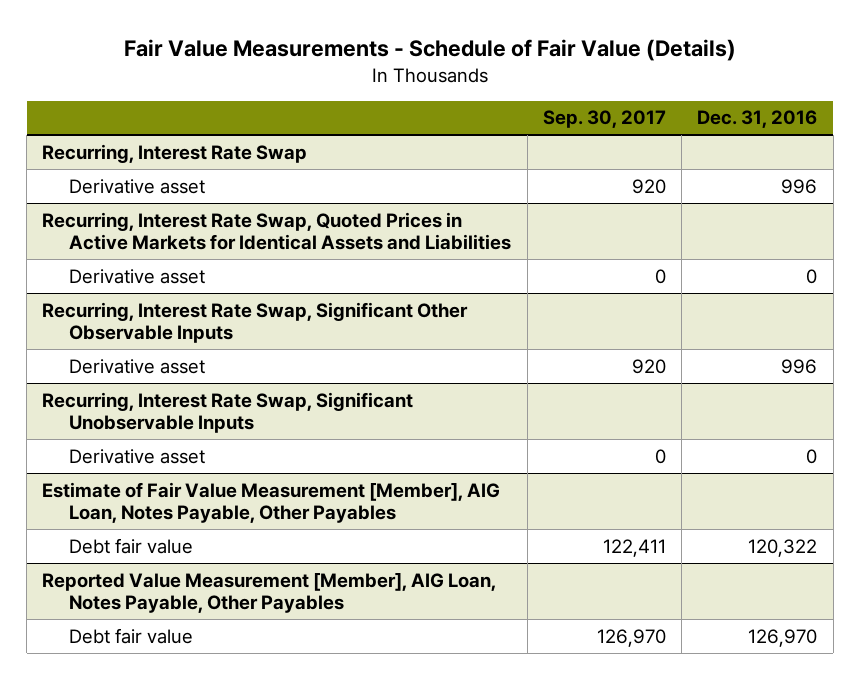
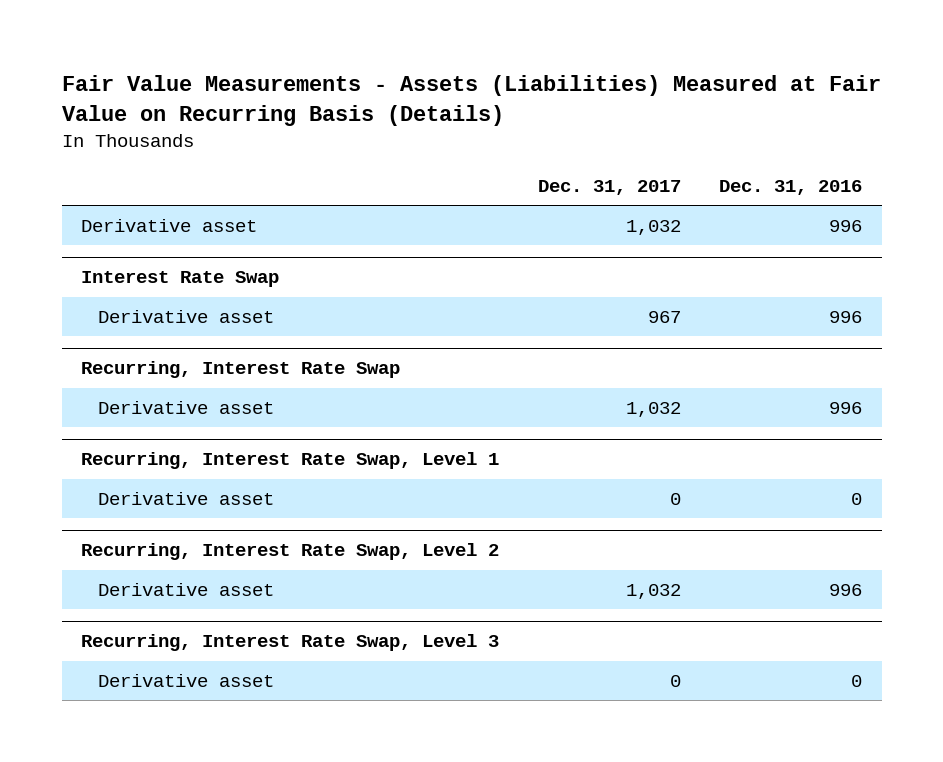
[123,39,736,62] Fair Value Measurements - Schedule of Fair Value (Details) -> [61,75,881,126] Fair Value Measurements - Assets (Liabilities) Measured at Fair Value on Recurring Basis (Details)
[542,110,666,129] Sep. 30, 2017 -> none
none -> [537,179,681,195] Dec. 31, 2017
none -> [81,219,258,233] Derivative asset
none -> [81,271,280,288] Interest Rate Swap
none -> [98,310,275,324] Derivative asset
[42,211,512,250] Recurring, Interest Rate Swap, Quoted Prices in Active Markets for Identical Assets and Liabilities -> none
none -> [81,452,500,470] Recurring, Interest Rate Swap, Level 1
[42,301,469,343] Recurring, Interest Rate Swap, Significant Other Observable Inputs -> none
none -> [81,543,500,561] Recurring, Interest Rate Swap, Level 2
[42,391,414,433] Recurring, Interest Rate Swap, Significant Unobservable Inputs -> none
none -> [81,634,500,652] Recurring, Interest Rate Swap, Level 3
[42,481,501,523] Estimate of Fair Value Measurement [Member], AIG Loan, Notes Payable, Other Payables -> none
[69,537,194,554] Debt fair value -> none
[42,572,497,613] Reported Value Measurement [Member], AIG Loan, Notes Payable, Other Payables -> none
[69,627,194,644] Debt fair value -> none

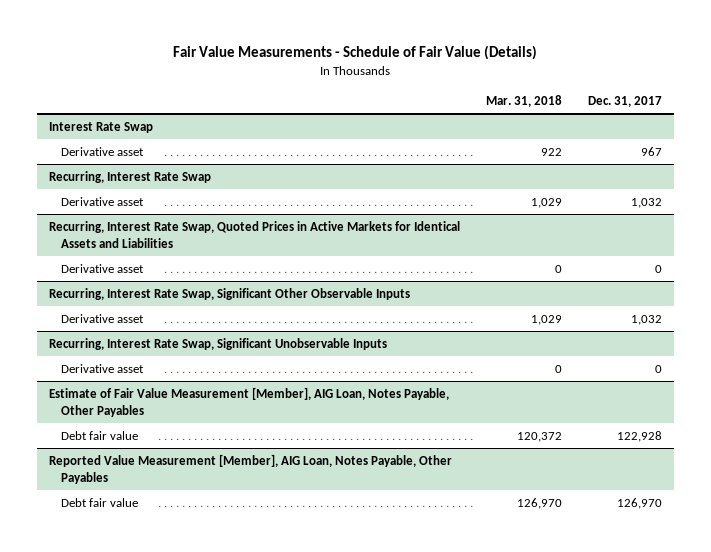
[61,75,881,126] Fair Value Measurements - Assets (Liabilities) Measured at Fair Value on Recurring Basis (Details) -> [173,44,538,60] Fair Value Measurements - Schedule of Fair Value (Details)
[719,179,863,195] Dec. 31, 2016 -> none
none -> [485,94,562,107] Mar. 31, 2018
[81,219,258,233] Derivative asset -> none
[81,452,500,470] Recurring, Interest Rate Swap, Level 1 -> none
none -> [49,220,461,248] Recurring, Interest Rate Swap, Quoted Prices in Active Markets for Identical Assets and Liabilities
[81,543,500,561] Recurring, Interest Rate Swap, Level 2 -> none
none -> [49,287,411,300] Recurring, Interest Rate Swap, Significant Other Observable Inputs
[81,634,500,652] Recurring, Interest Rate Swap, Level 3 -> none
none -> [49,337,388,350] Recurring, Interest Rate Swap, Significant Unobservable Inputs
none -> [49,386,450,417] Estimate of Fair Value Measurement [Member], AIG Loan, Notes Payable, Other Payables
none -> [60,430,138,440] Debt fair value
none -> [49,453,453,484] Reported Value Measurement [Member], AIG Loan, Notes Payable, Other Payables
none -> [60,497,138,507] Debt fair value

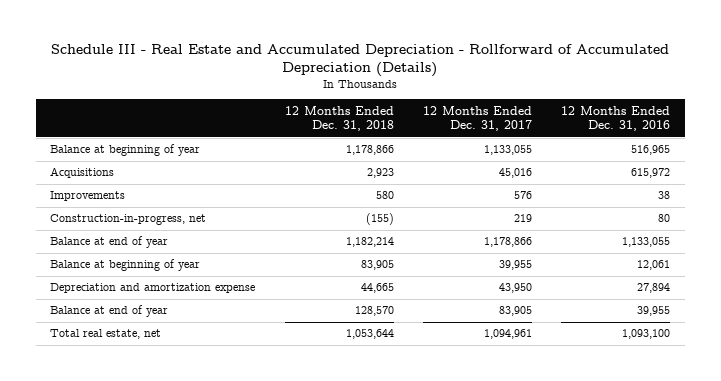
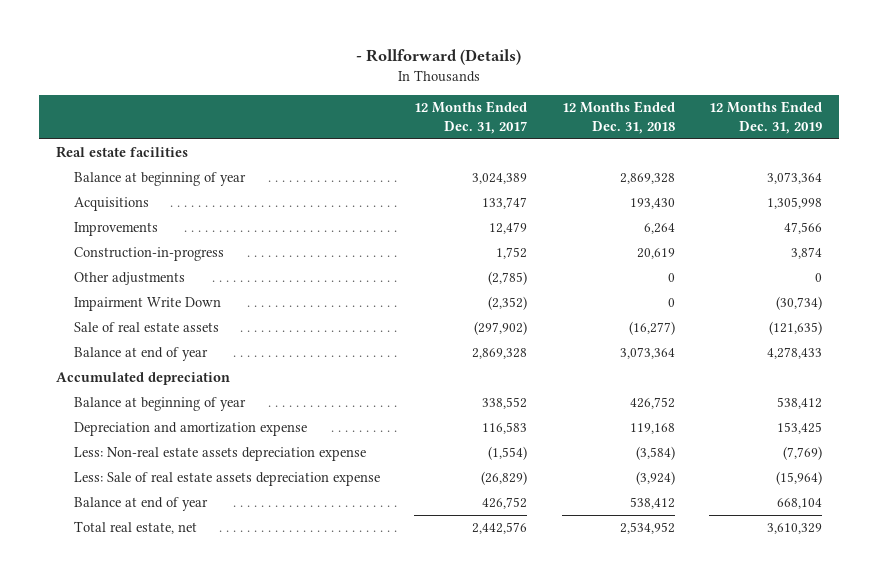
[51,43,670,77] Schedule III - Real Estate and Accumulated Depreciation - Rollforward of Accumulated Depreciation (Details) -> [356,49,522,66] - Rollforward (Details)
[561,105,671,132] 12 Months Ended Dec. 31, 2016 -> none
none -> [708,101,822,134] 12 Months Ended Dec. 31, 2019
none -> [56,146,189,159] Real estate facilities
[345,145,394,156] 1,178,866 -> [619,173,675,185] 2,869,328
[484,145,533,156] 1,133,055 -> [472,173,528,185] 3,024,389
[366,168,394,179] 2,923 -> [629,198,675,210] 193,430
[499,168,533,179] 45,016 -> [482,197,528,210] 133,747
[375,191,394,200] 580 -> [643,223,675,235] 6,264
[514,191,533,200] 576 -> [489,222,528,235] 12,479
[50,214,207,226] Construction-in-progress, net -> [74,247,225,262] Construction-in-progress
[365,213,394,226] (155) -> [636,248,675,260] 20,619
[514,214,533,223] 219 -> [496,247,528,260] 1,752
none -> [74,272,186,286] Other adjustments
none -> [74,297,222,312] Impairment Write Down
none -> [74,322,220,333] Sale of real estate assets
[345,237,394,248] 1,182,214 -> [619,347,675,360] 3,073,364
[484,237,533,248] 1,178,866 -> [472,348,528,360] 2,869,328
none -> [56,372,231,386] Accumulated depreciation
[360,260,394,271] 83,905 -> [629,397,675,410] 426,752
[499,260,533,271] 39,955 -> [482,397,528,410] 338,552
[360,283,394,294] 44,665 -> [629,423,675,435] 119,168
[499,283,533,294] 43,950 -> [482,422,528,435] 116,583
none -> [74,447,367,462] Less: Non-real estate assets depreciation expense
none -> [74,472,381,487] Less: Sale of real estate assets depreciation expense
[354,306,394,317] 128,570 -> [629,497,675,510] 538,412
[499,306,533,317] 83,905 -> [482,497,528,510] 426,752
[345,329,394,340] 1,053,644 -> [619,522,675,535] 2,534,952
[484,329,533,340] 1,094,961 -> [472,522,528,535] 2,442,576

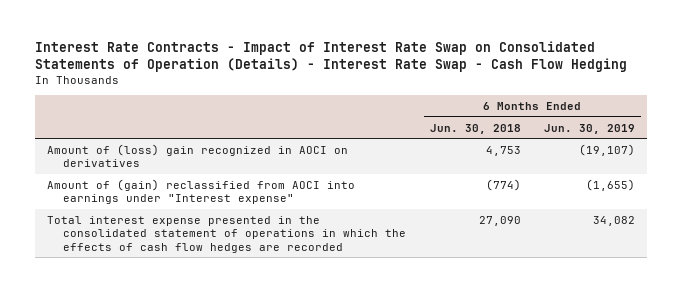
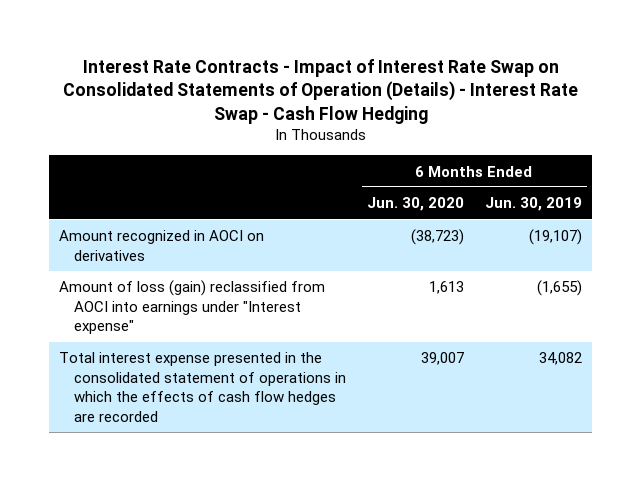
[429,123,521,134] Jun. 30, 2018 -> none
none -> [367,197,465,212] Jun. 30, 2020
[46,143,348,168] Amount of (loss) gain recognized in AOCI on derivatives -> [59,230,265,261] Amount recognized in AOCI on derivatives
[46,178,355,205] Amount of (gain) reclassified from AOCI into earnings under "Interest expense" -> [59,280,326,335] Amount of loss (gain) reclassified from AOCI into earnings under "Interest expense"

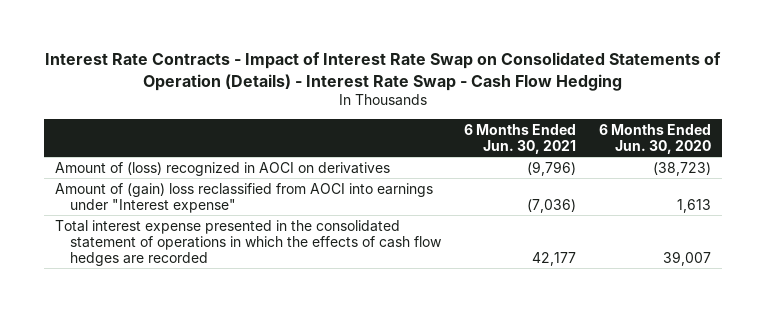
[484,197,582,212] Jun. 30, 2019 -> none
none -> [463,123,576,154] 6 Months Ended Jun. 30, 2021
[59,230,265,261] Amount recognized in AOCI on derivatives -> [55,161,391,176] Amount of (loss) recognized in AOCI on derivatives
[59,280,326,335] Amount of loss (gain) reclassified from AOCI into earnings under "Interest expense" -> [55,182,434,213] Amount of (gain) loss reclassified from AOCI into earnings under "Interest expense"

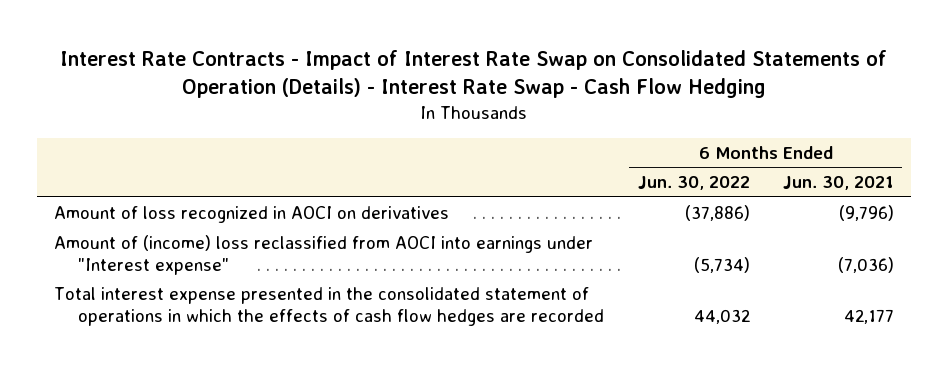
[598,123,711,154] 6 Months Ended Jun. 30, 2020 -> none
none -> [637,176,750,191] Jun. 30, 2022
[55,161,391,176] Amount of (loss) recognized in AOCI on derivatives -> [54,206,450,224] Amount of loss recognized in AOCI on derivatives
[55,182,434,213] Amount of (gain) loss reclassified from AOCI into earnings under "Interest expense" -> [54,235,594,275] Amount of (income) loss reclassified from AOCI into earnings under "Interest expense"

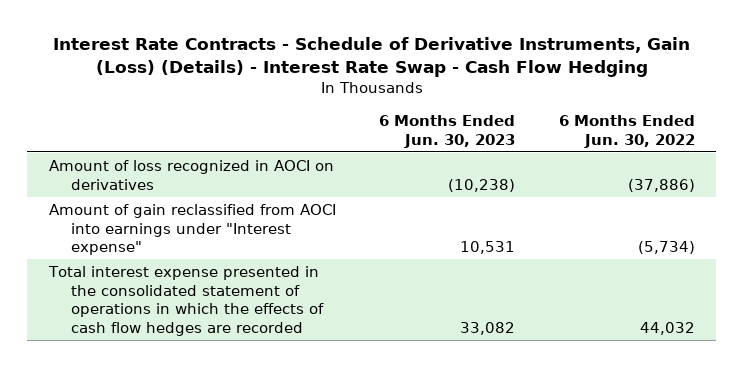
[59,49,887,99] Interest Rate Contracts - Impact of Interest Rate Swap on Consolidated Statements of Operation (Details) - Interest Rate Swap - Cash Flow Hedging -> [52,37,690,78] Interest Rate Contracts - Schedule of Derivative Instruments, Gain (Loss) (Details) - Interest Rate Swap - Cash Flow Hedging
[782,176,894,191] Jun. 30, 2021 -> none
none -> [379,115,516,148] 6 Months Ended Jun. 30, 2023
[54,235,594,275] Amount of (income) loss reclassified from AOCI into earnings under "Interest expense" -> [48,204,336,256] Amount of gain reclassified from AOCI into earnings under "Interest expense"

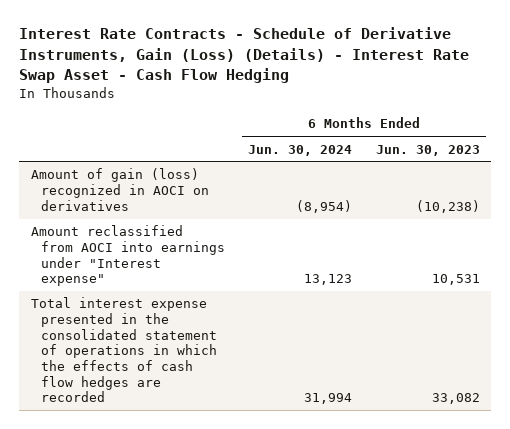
[52,37,690,78] Interest Rate Contracts - Schedule of Derivative Instruments, Gain (Loss) (Details) - Interest Rate Swap - Cash Flow Hedging -> [18,27,469,83] Interest Rate Contracts - Schedule of Derivative Instruments, Gain (Loss) (Details) - Interest Rate Swap Asset - Cash Flow Hedging
[558,115,695,148] 6 Months Ended Jun. 30, 2022 -> none
none -> [248,144,353,156] Jun. 30, 2024
[48,160,334,190] Amount of loss recognized in AOCI on derivatives -> [30,168,209,211] Amount of gain (loss) recognized in AOCI on derivatives
[48,204,336,256] Amount of gain reclassified from AOCI into earnings under "Interest expense" -> [30,225,225,287] Amount reclassified from AOCI into earnings under "Interest expense"

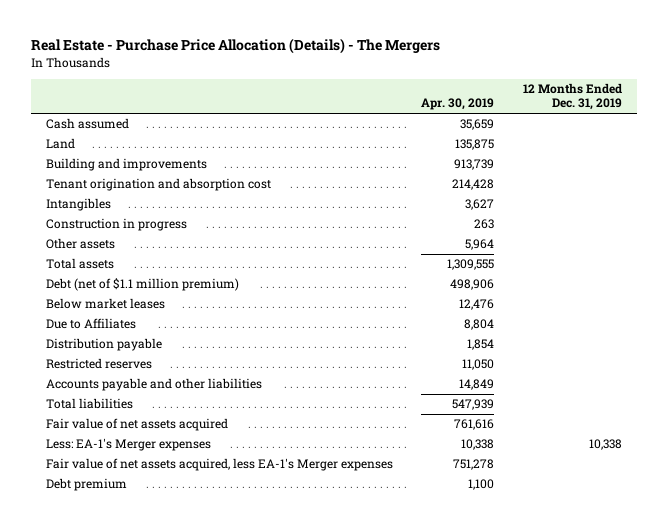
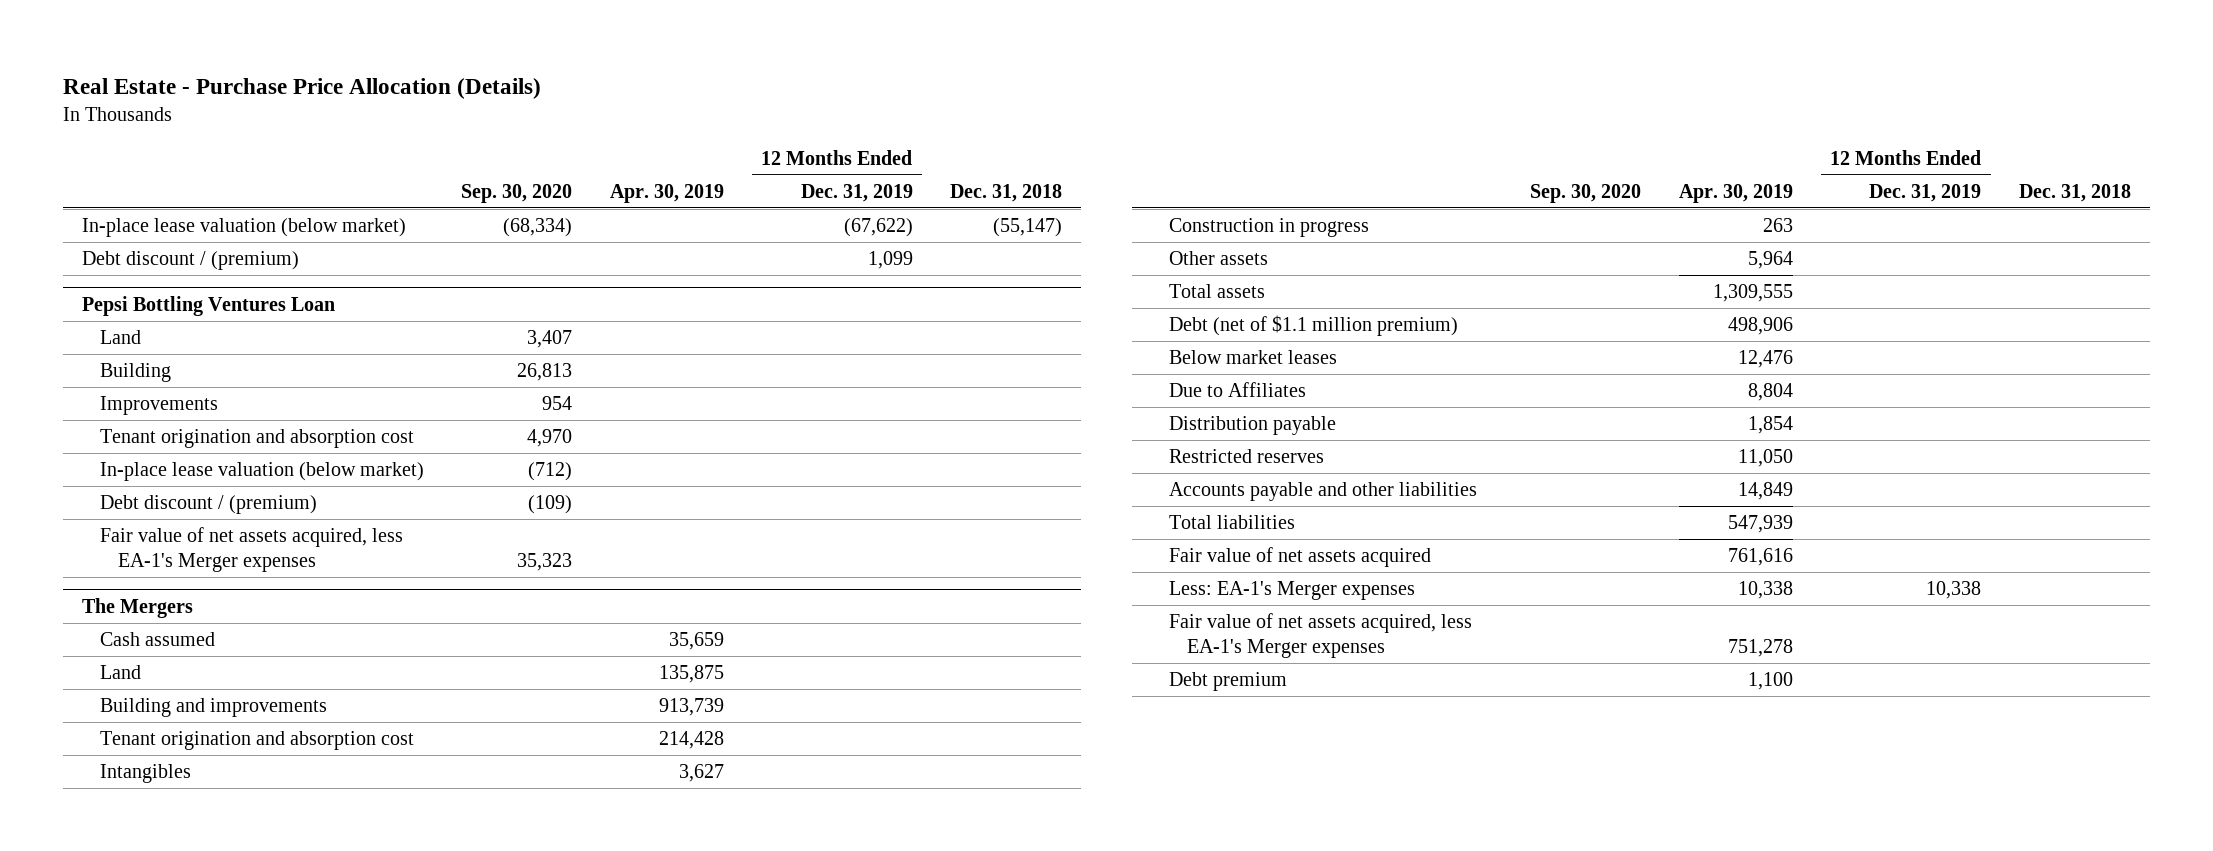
[31,38,441,55] Real Estate - Purchase Price Allocation (Details) - The Mergers -> [62,78,541,100] Real Estate - Purchase Price Allocation (Details)
none -> [461,183,573,203] Sep. 30, 2020
none -> [950,183,1063,202] Dec. 31, 2018
none -> [81,218,406,238] In-place lease valuation (below market)
none -> [81,251,299,271] Debt discount / (premium)
none -> [81,295,335,316] Pepsi Bottling Ventures Loan
none -> [99,330,141,345] Land
none -> [99,363,171,383] Building
none -> [99,396,218,416] Improvements
none -> [99,429,414,449] Tenant origination and absorption cost
none -> [99,462,424,482] In-place lease valuation (below market)
none -> [99,495,317,515] Debt discount / (premium)
none -> [99,527,403,572] Fair value of net assets acquired, less EA-1's Merger expenses
none -> [81,597,193,618] The Mergers

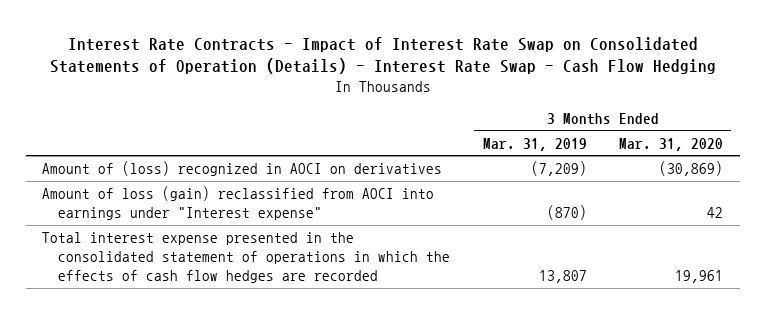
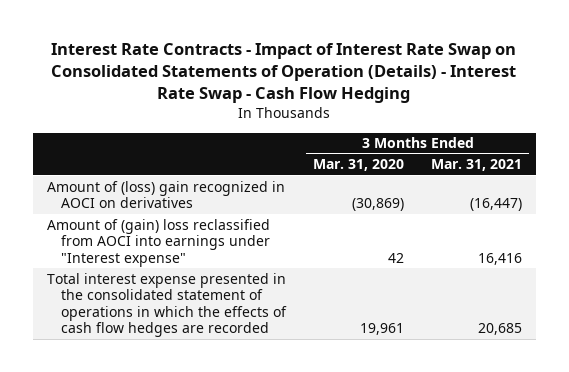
[482,137,587,151] Mar. 31, 2019 -> none
none -> [431,159,523,172] Mar. 31, 2021
[42,161,443,177] Amount of (loss) recognized in AOCI on derivatives -> [46,180,285,209] Amount of (loss) gain recognized in AOCI on derivatives
[42,186,435,220] Amount of loss (gain) reclassified from AOCI into earnings under "Interest expense" -> [46,218,271,267] Amount of (gain) loss reclassified from AOCI into earnings under "Interest expense"

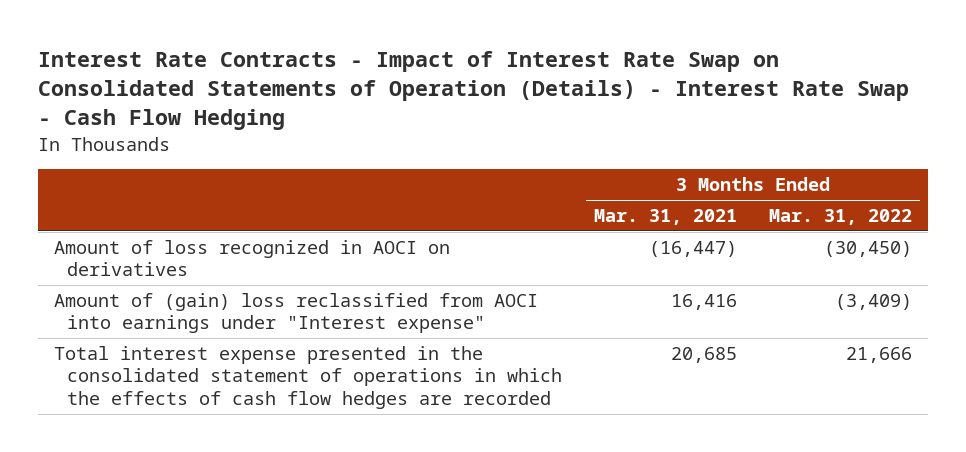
[313,159,405,172] Mar. 31, 2020 -> none
none -> [768,209,912,226] Mar. 31, 2022
[46,180,285,209] Amount of (loss) gain recognized in AOCI on derivatives -> [54,240,451,277] Amount of loss recognized in AOCI on derivatives

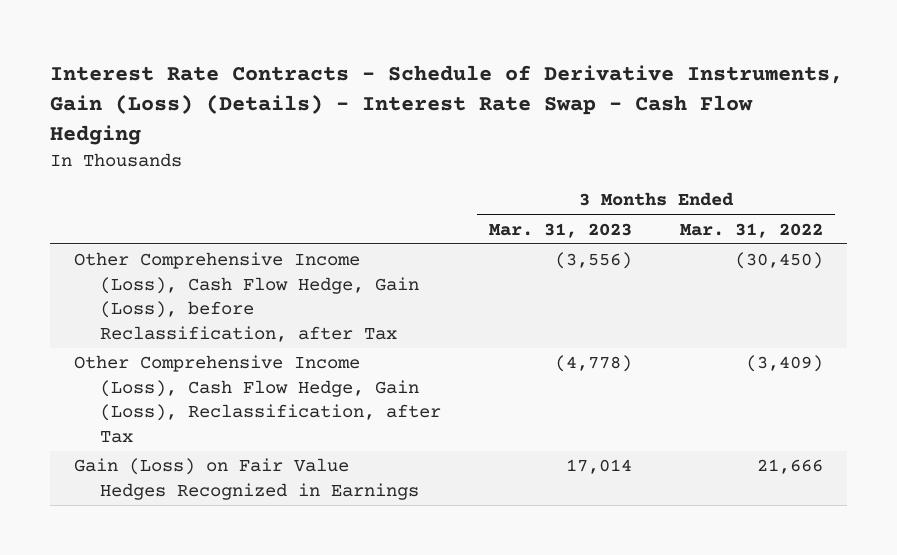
[38,51,910,131] Interest Rate Contracts - Impact of Interest Rate Swap on Consolidated Statements of Operation (Details) - Interest Rate Swap - Cash Flow Hedging -> [50,65,844,145] Interest Rate Contracts - Schedule of Derivative Instruments, Gain (Loss) (Details) - Interest Rate Swap - Cash Flow Hedging
[594,209,738,226] Mar. 31, 2021 -> none
none -> [488,222,632,238] Mar. 31, 2023
[54,240,451,277] Amount of loss recognized in AOCI on derivatives -> [74,252,419,342] Other Comprehensive Income (Loss), Cash Flow Hedge, Gain (Loss), before Reclassification, after Tax
[54,293,539,334] Amount of (gain) loss reclassified from AOCI into earnings under "Interest expense" -> [74,355,441,443] Other Comprehensive Income (Loss), Cash Flow Hedge, Gain (Loss), Reclassification, after Tax
[54,346,563,409] Total interest expense presented in the consolidated statement of operations in which the effects of cash flow hedges are recorded -> [74,458,419,500] Gain (Loss) on Fair Value Hedges Recognized in Earnings

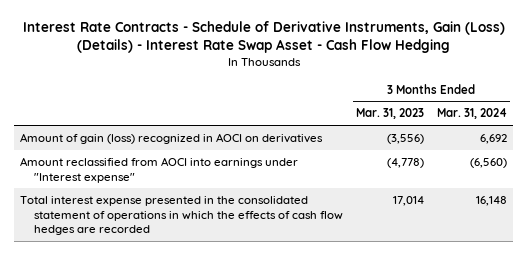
[50,65,844,145] Interest Rate Contracts - Schedule of Derivative Instruments, Gain (Loss) (Details) - Interest Rate Swap - Cash Flow Hedging -> [22,21,505,54] Interest Rate Contracts - Schedule of Derivative Instruments, Gain (Loss) (Details) - Interest Rate Swap Asset - Cash Flow Hedging
[679,222,823,238] Mar. 31, 2022 -> none
none -> [436,108,507,120] Mar. 31, 2024
[74,252,419,342] Other Comprehensive Income (Loss), Cash Flow Hedge, Gain (Loss), before Reclassification, after Tax -> [20,132,324,144] Amount of gain (loss) recognized in AOCI on derivatives
[74,355,441,443] Other Comprehensive Income (Loss), Cash Flow Hedge, Gain (Loss), Reclassification, after Tax -> [20,156,299,183] Amount reclassified from AOCI into earnings under "Interest expense"
[74,458,419,500] Gain (Loss) on Fair Value Hedges Recognized in Earnings -> [20,195,344,236] Total interest expense presented in the consolidated statement of operations in which the effects of cash flow hedges are recorded

